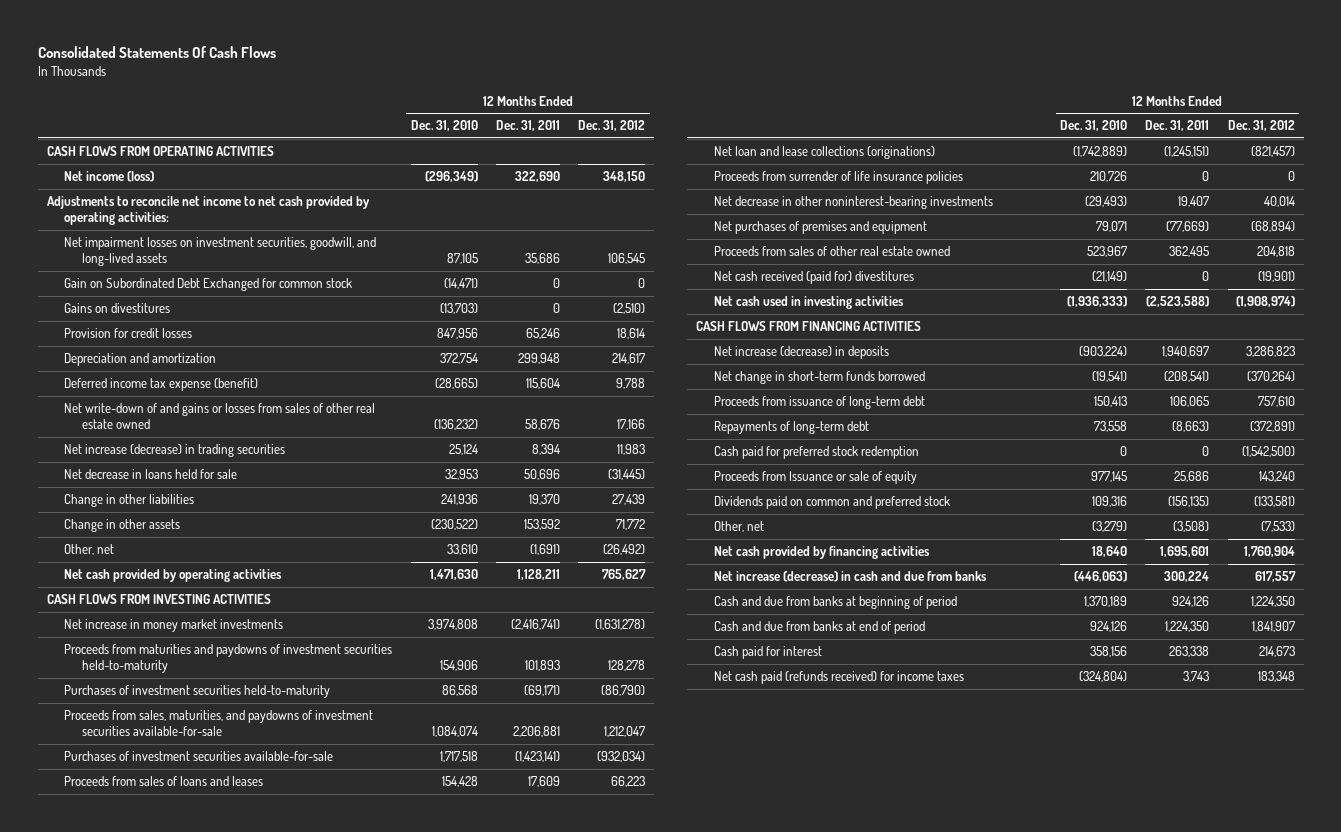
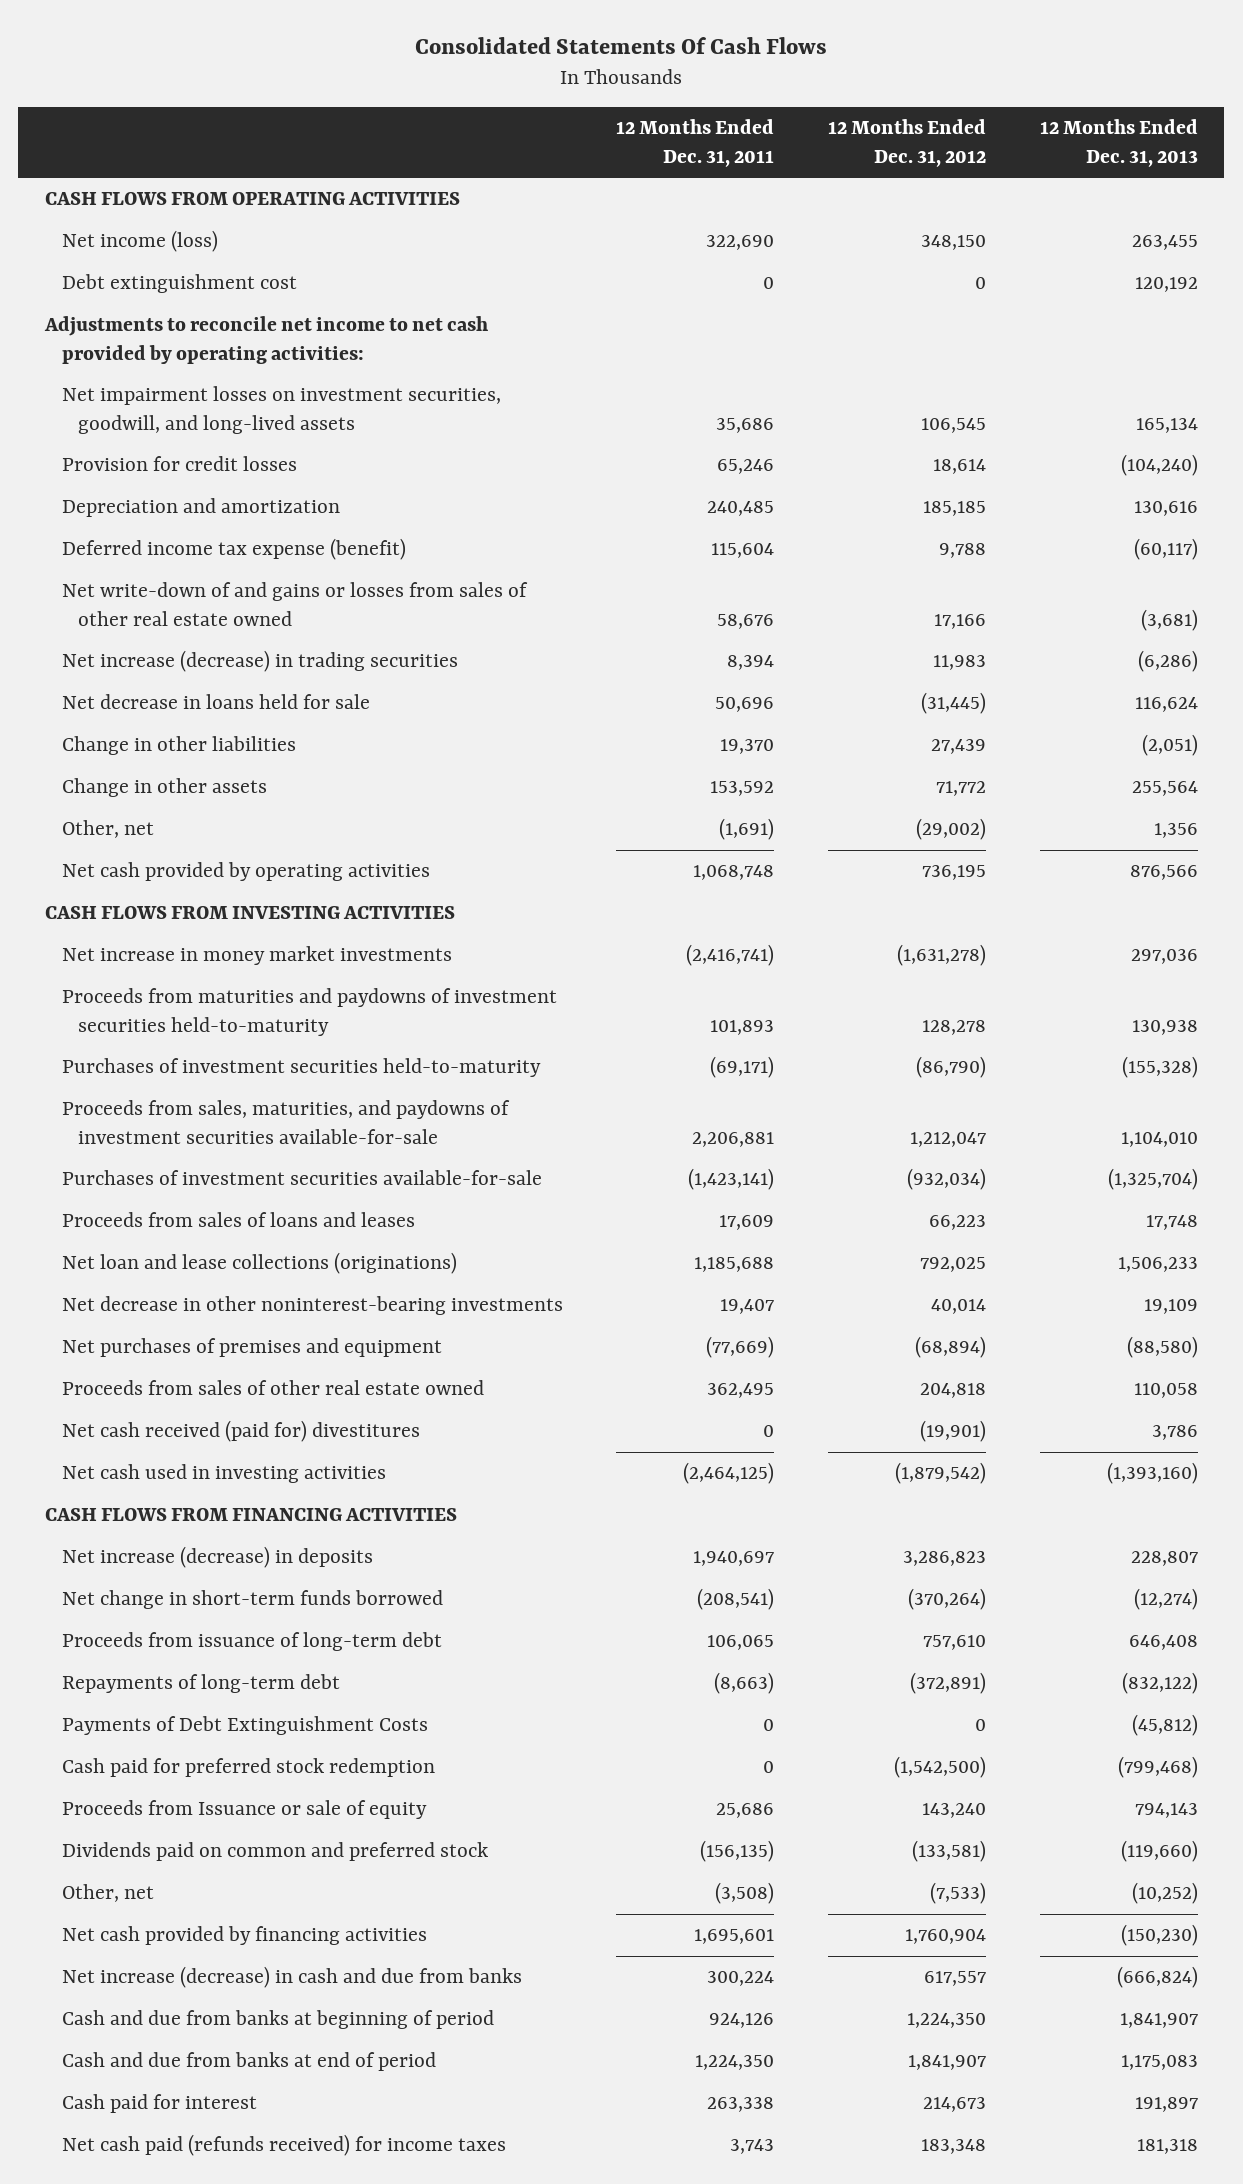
[410,120,478,132] Dec. 31, 2010 -> none
none -> [1039,118,1198,167] 12 Months Ended Dec. 31, 2013
none -> [61,274,297,294] Debt extinguishment cost
[64,278,353,292] Gain on Subordinated Debt Exchanged for common stock -> none
[64,303,171,314] Gains on divestitures -> none
[517,353,560,365] 299,948 -> [707,501,775,517] 240,485
[612,353,646,365] 214,617 -> [922,501,986,517] 185,185
[603,544,646,556] (26,492) -> [915,818,986,841] (29,002)
[516,569,560,581] 1,128,211 -> [693,865,775,881] 1,068,748
[602,569,647,581] 765,627 -> [921,865,986,881] 736,195
[713,171,963,185] Proceeds from surrender of life insurance policies -> none
[1164,146,1210,158] (1,245,151) -> [694,1257,775,1273] 1,185,688
[1250,146,1295,158] (821,457) -> [919,1257,986,1273] 792,025
[1146,296,1210,308] (2,523,588) -> [683,1462,775,1485] (2,464,125)
[1235,296,1295,308] (1,908,974) -> [894,1462,986,1485] (1,879,542)
none -> [61,1716,428,1736] Payments of Debt Extinguishment Costs

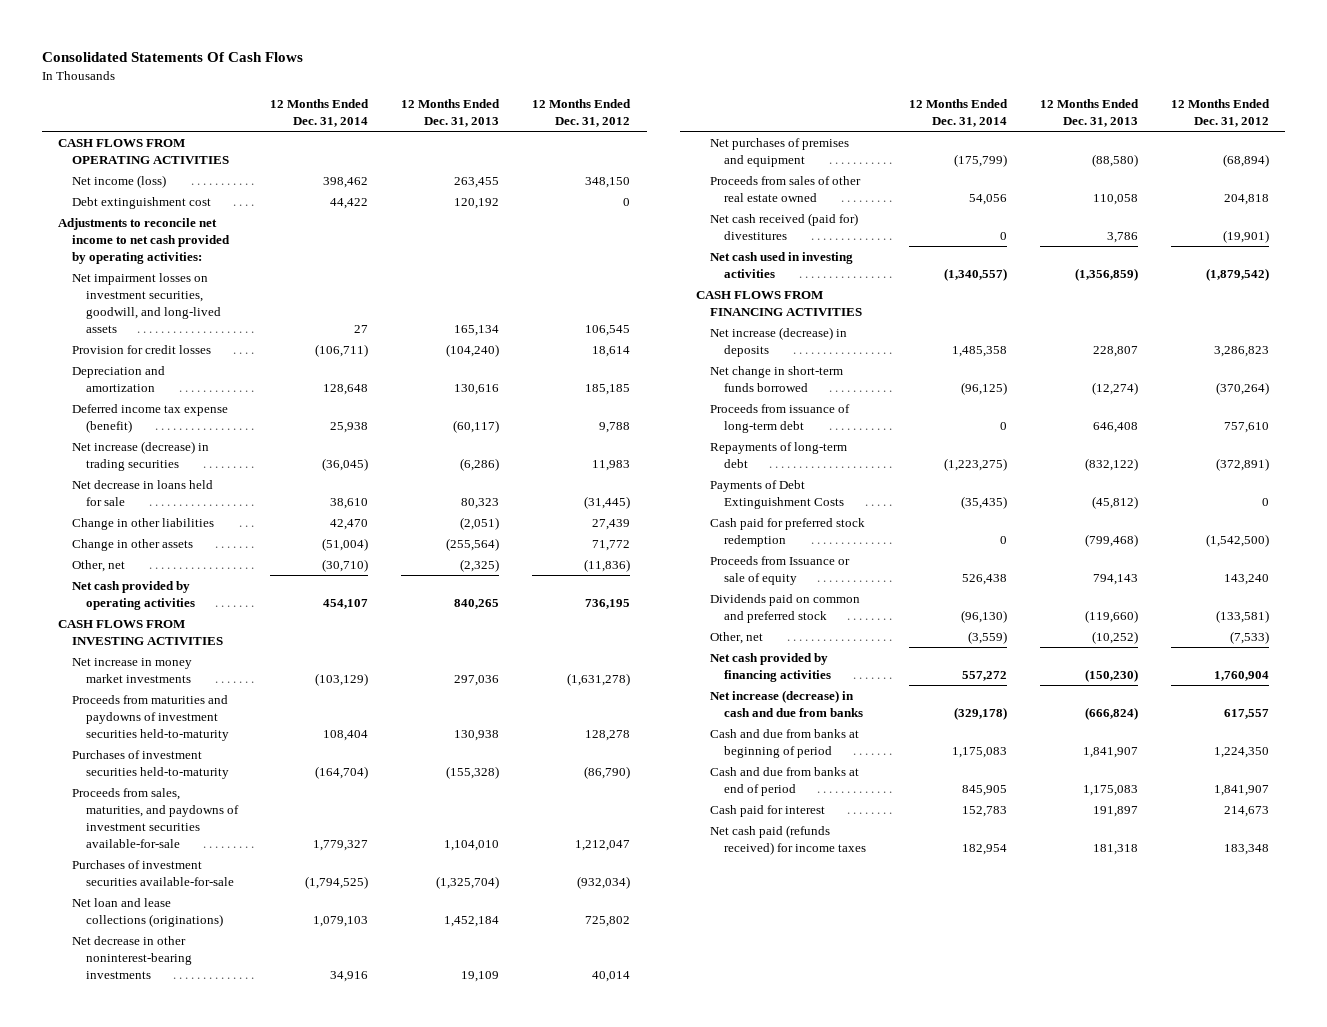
[616,118,775,167] 12 Months Ended Dec. 31, 2011 -> none
none -> [270,98,370,127] 12 Months Ended Dec. 31, 2014
[61,582,528,627] Net write-down of and gains or losses from sales of other real estate owned -> none
[1134,697,1198,713] 116,624 -> [461,497,500,509] 80,323
[1131,781,1198,797] 255,564 -> [446,537,500,551] (255,564)
[915,818,986,841] (29,002) -> [584,558,631,572] (11,836)
[1153,823,1198,839] 1,356 -> [460,558,500,572] (2,325)
[1129,865,1198,881] 876,566 -> [454,598,500,609] 840,265
[61,1212,415,1228] Proceeds from sales of loans and leases -> none
[919,1257,986,1273] 792,025 -> [585,915,631,927] 725,802
[1117,1257,1198,1273] 1,506,233 -> [444,915,500,927] 1,452,184
[1106,1462,1198,1485] (1,393,160) -> [1074,267,1138,281] (1,356,859)

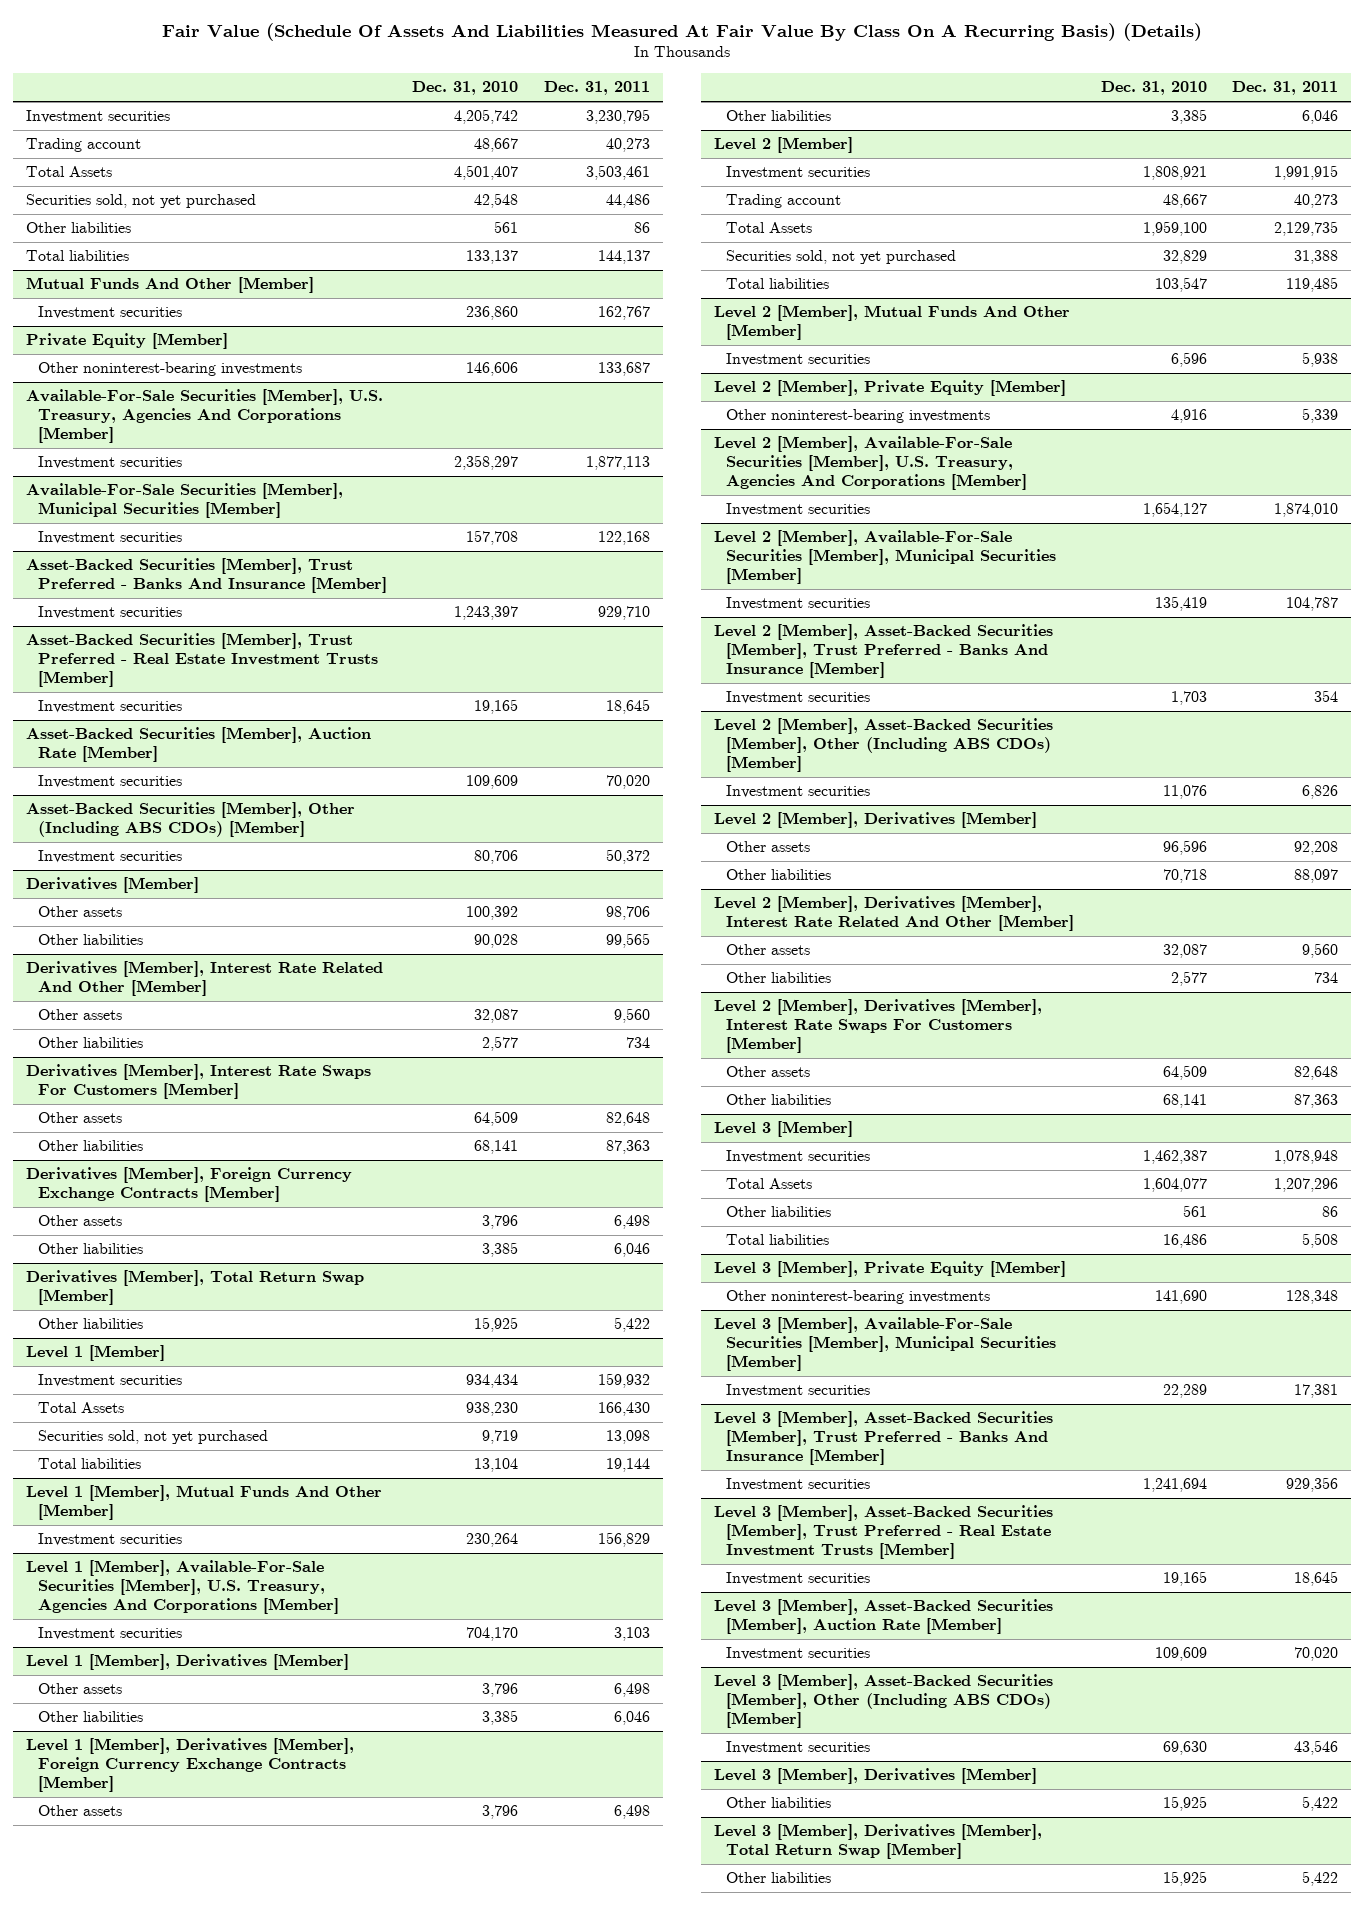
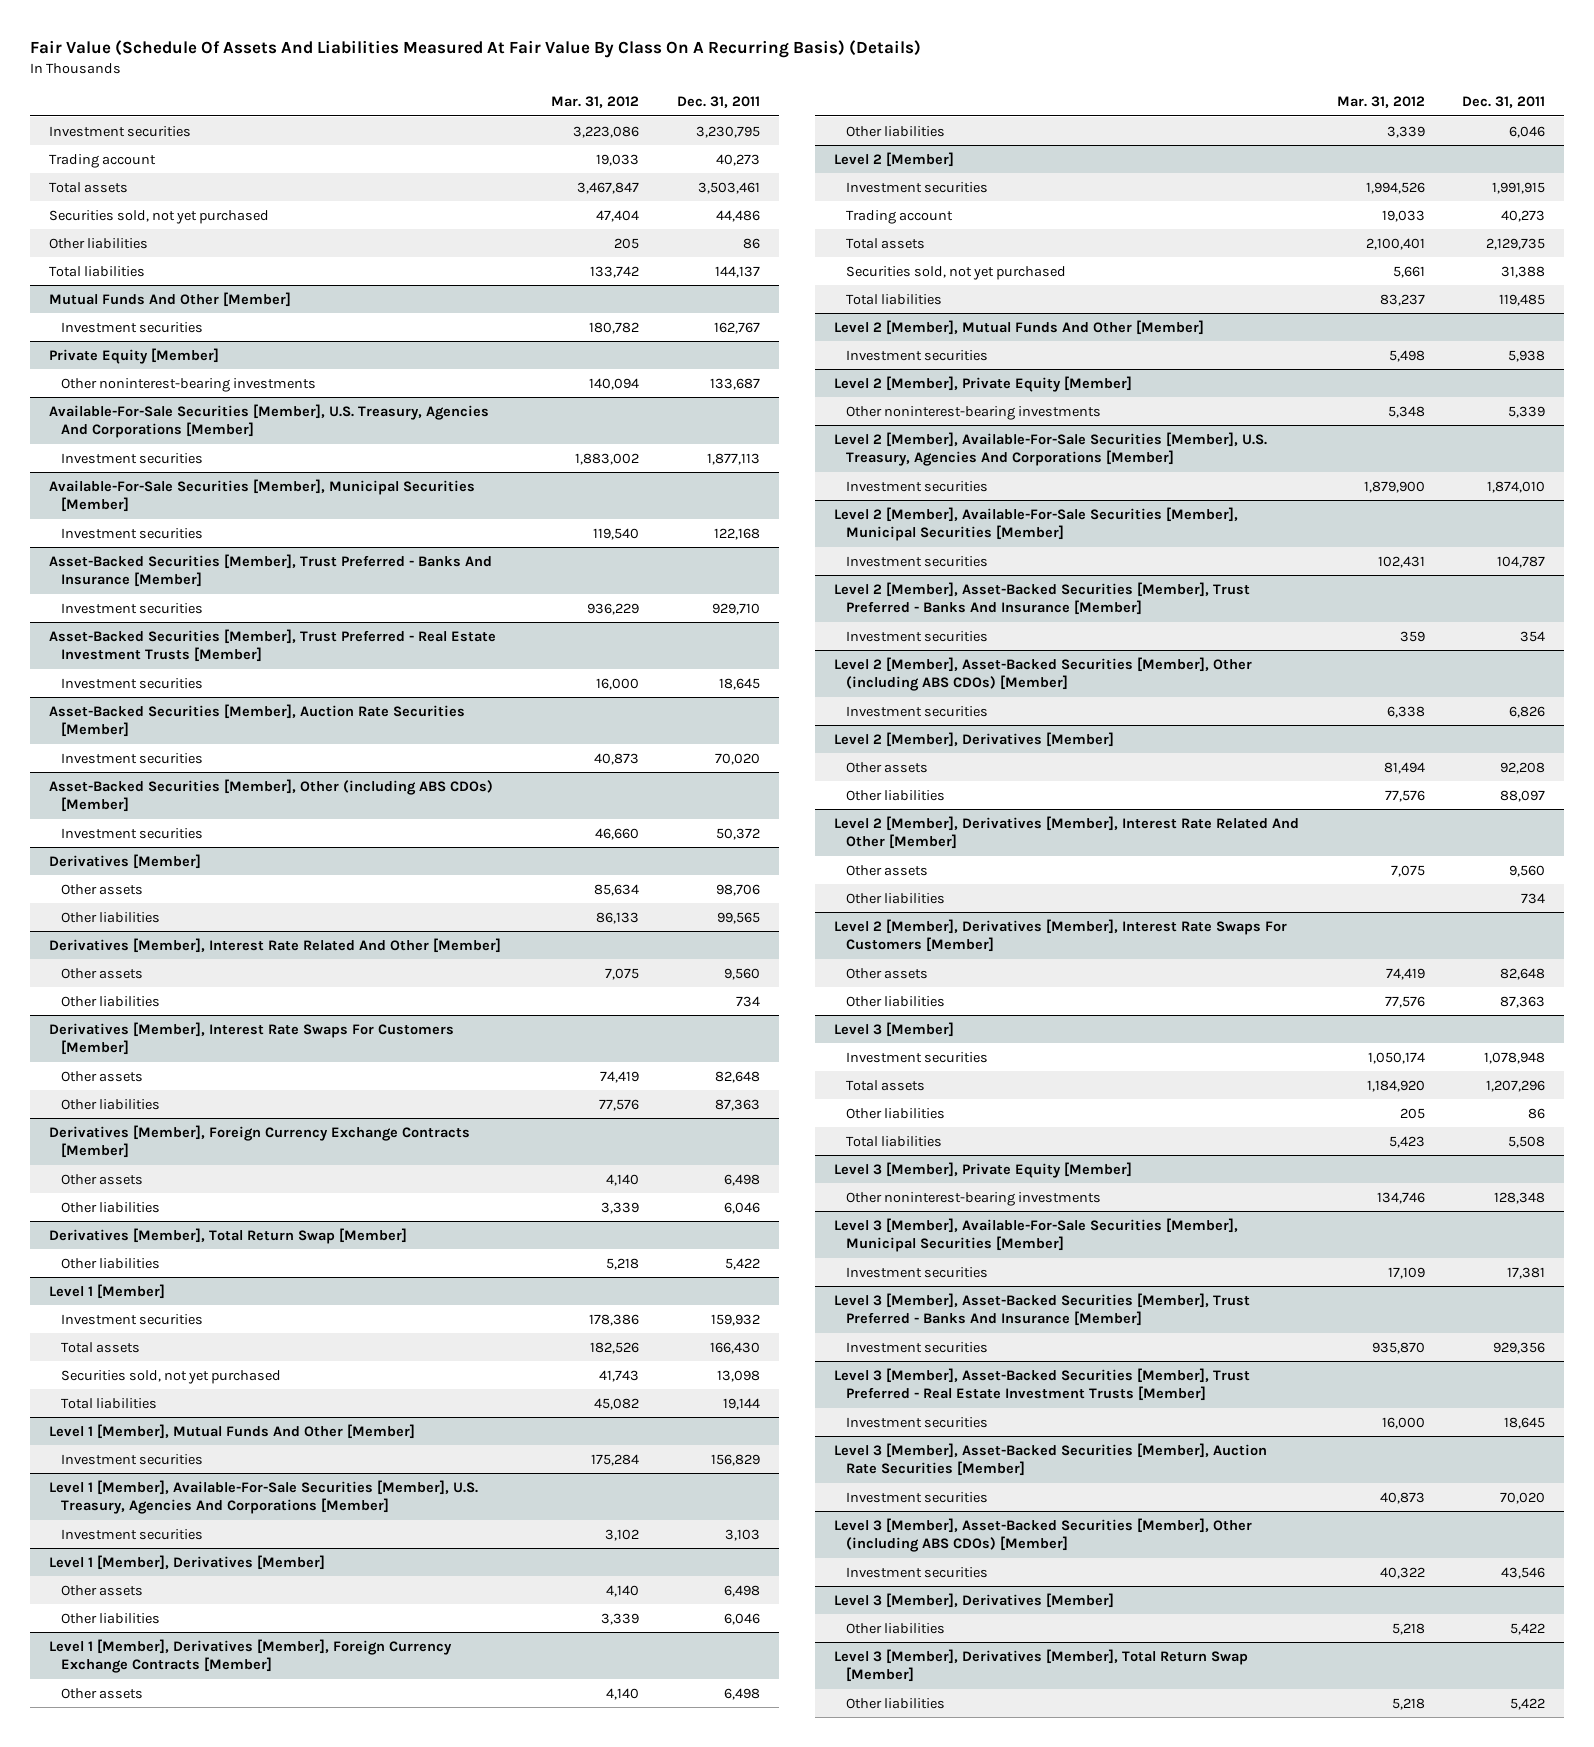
[412,81,519,96] Dec. 31, 2010 -> none
none -> [551,96,640,109] Mar. 31, 2012
[25,166,112,178] Total Assets -> [48,181,128,193] Total assets
[25,727,371,763] Asset-Backed Securities [Member], Auction Rate [Member] -> [48,703,465,738] Asset-Backed Securities [Member], Auction Rate Securities [Member]
[25,802,355,838] Asset-Backed Securities [Member], Other (Including ABS CDOs) [Member] -> [48,778,493,813] Asset-Backed Securities [Member], Other (including ABS CDOs) [Member]
[37,1402,124,1414] Total Assets -> [60,1341,140,1353] Total assets
[725,222,812,234] Total Assets -> [846,237,926,249] Total assets
[714,718,1054,773] Level 2 [Member], Asset-Backed Securities [Member], Other (Including ABS CDOs) [Member] -> [834,656,1253,692] Level 2 [Member], Asset-Backed Securities [Member], Other (including ABS CDOs) [Member]
[725,1178,812,1190] Total Assets -> [846,1079,926,1091] Total assets
[714,1599,1054,1635] Level 3 [Member], Asset-Backed Securities [Member], Auction Rate [Member] -> [834,1442,1268,1477] Level 3 [Member], Asset-Backed Securities [Member], Auction Rate Securities [Member]
[714,1674,1054,1729] Level 3 [Member], Asset-Backed Securities [Member], Other (Including ABS CDOs) [Member] -> [834,1517,1253,1553] Level 3 [Member], Asset-Backed Securities [Member], Other (including ABS CDOs) [Member]

